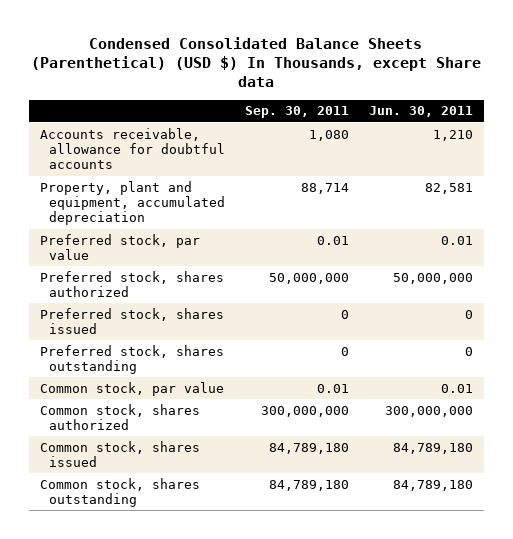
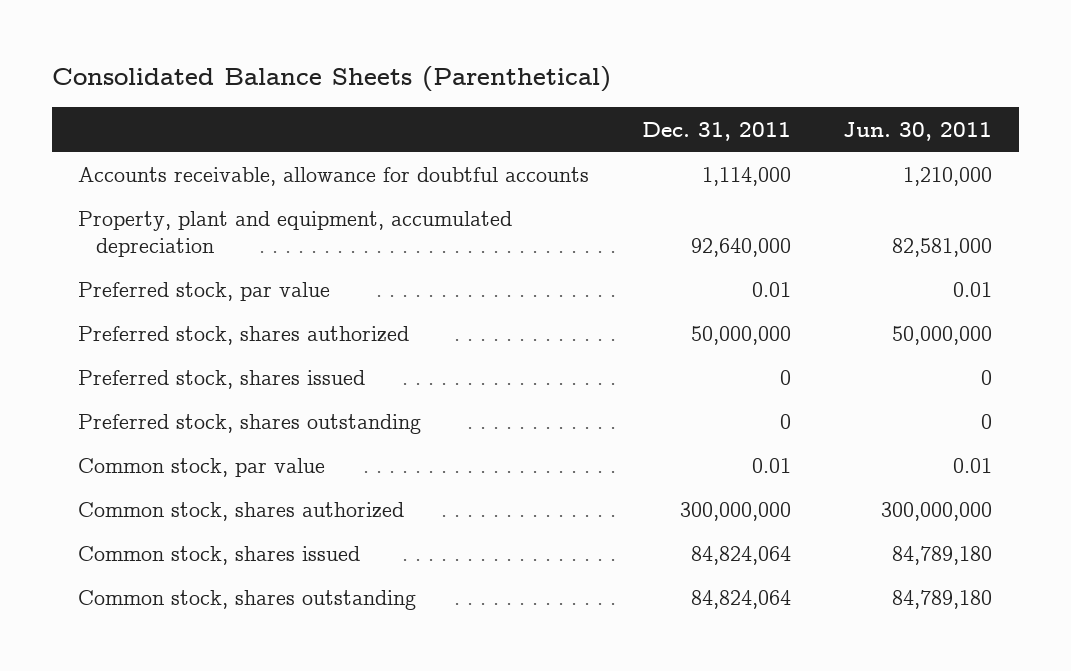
[31,36,482,88] Condensed Consolidated Balance Sheets (Parenthetical) (USD $) In Thousands, except Share data -> [51,66,611,93] Consolidated Balance Sheets (Parenthetical)
[245,106,350,119] Sep. 30, 2011 -> none
none -> [641,121,791,141] Dec. 31, 2011
[433,129,474,141] 1,210 -> [903,166,993,186] 1,210,000
[425,182,474,194] 82,581 -> [892,237,993,257] 82,581,000

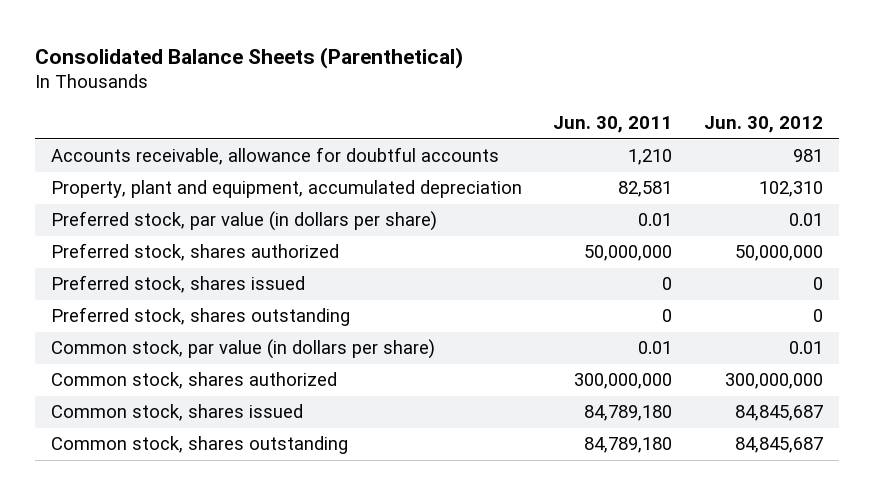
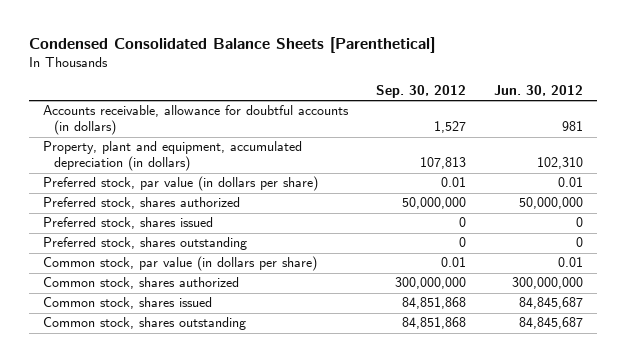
[34,46,463,69] Consolidated Balance Sheets (Parenthetical) -> [28,37,435,54] Condensed Consolidated Balance Sheets [Parenthetical]
[553,116,673,134] Jun. 30, 2011 -> none
none -> [375,84,466,98] Sep. 30, 2012
[50,147,499,166] Accounts receivable, allowance for doubtful accounts -> [42,105,349,136] Accounts receivable, allowance for doubtful accounts (in dollars)
[50,180,522,199] Property, plant and equipment, accumulated depreciation -> [42,141,302,172] Property, plant and equipment, accumulated depreciation (in dollars)

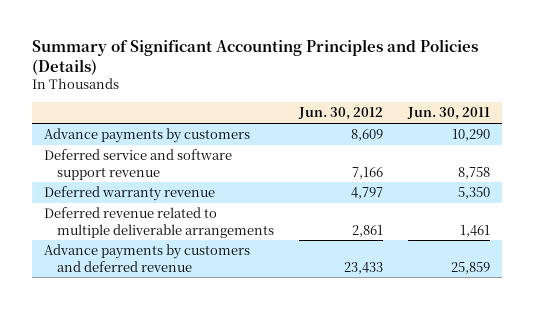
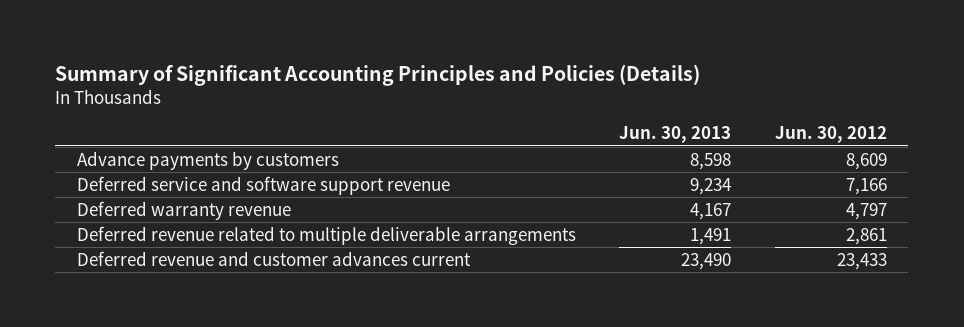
[406,107,490,121] Jun. 30, 2011 -> none
none -> [619,126,732,144] Jun. 30, 2013
[44,244,251,272] Advance payments by customers and deferred revenue -> [76,250,471,266] Deferred revenue and customer advances current

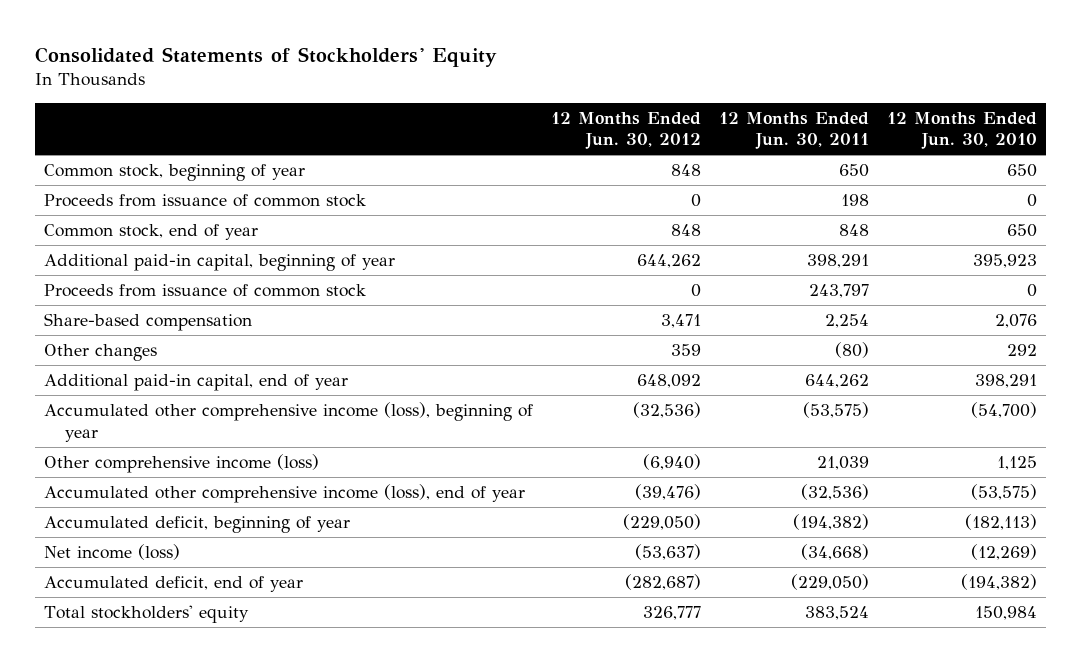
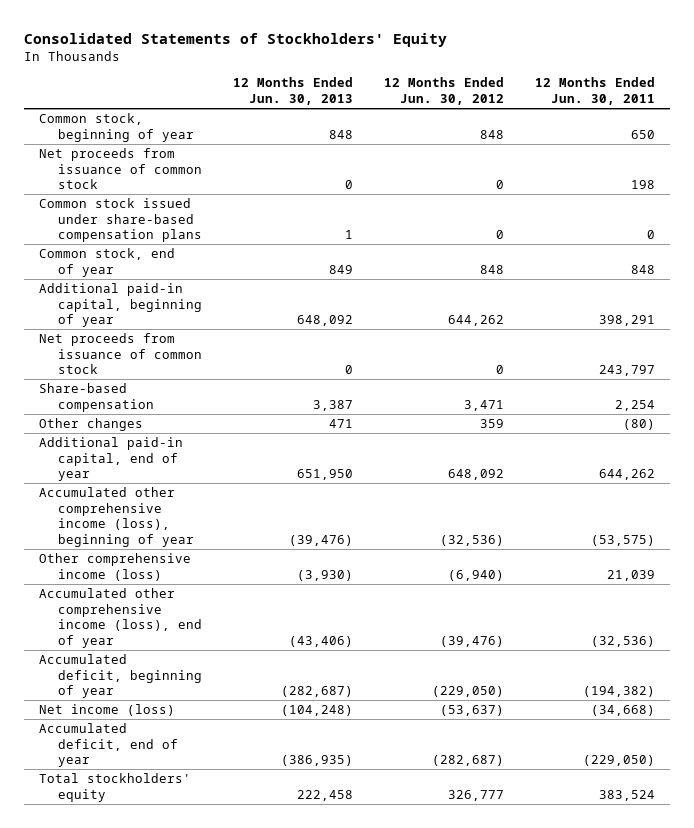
[886,111,1037,150] 12 Months Ended Jun. 30, 2010 -> none
none -> [232,77,353,105] 12 Months Ended Jun. 30, 2013
[44,194,367,208] Proceeds from issuance of common stock -> [39,148,203,190] Net proceeds from issuance of common stock
none -> [39,198,203,243] Common stock issued under share-based compensation plans
[44,284,367,298] Proceeds from issuance of common stock -> [39,333,203,375] Net proceeds from issuance of common stock

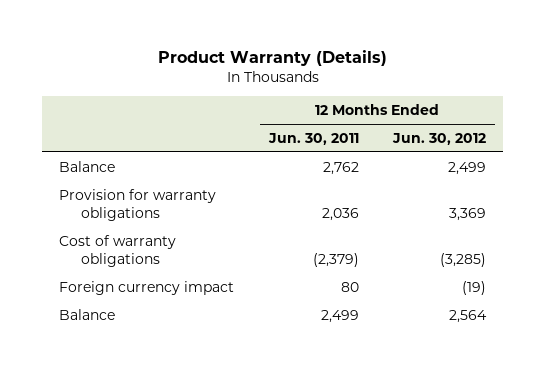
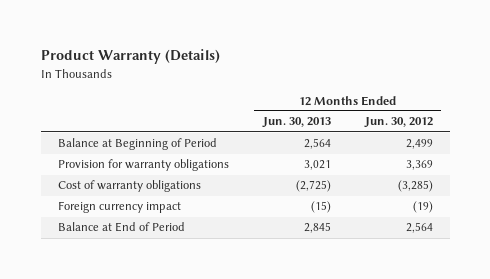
[267,132,359,145] Jun. 30, 2011 -> none
none -> [261,117,331,129] Jun. 30, 2013
[59,160,116,172] Balance -> [57,138,217,151] Balance at Beginning of Period
[59,308,116,320] Balance -> [57,222,185,233] Balance at End of Period

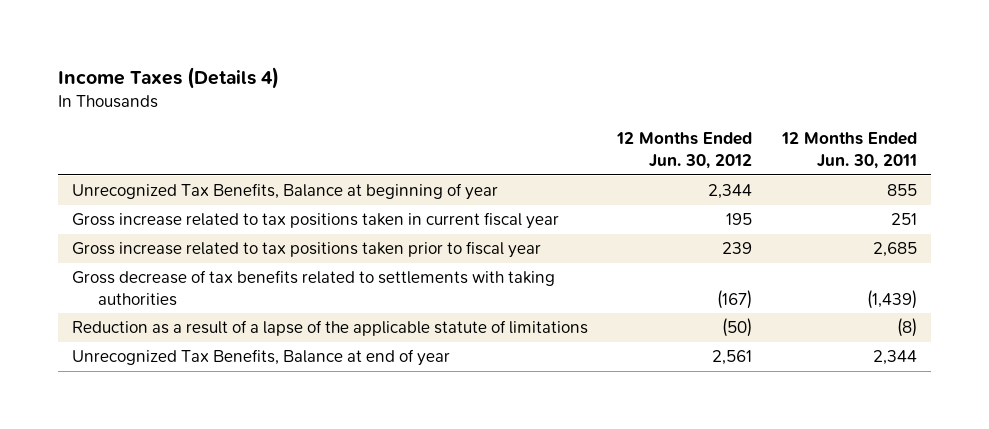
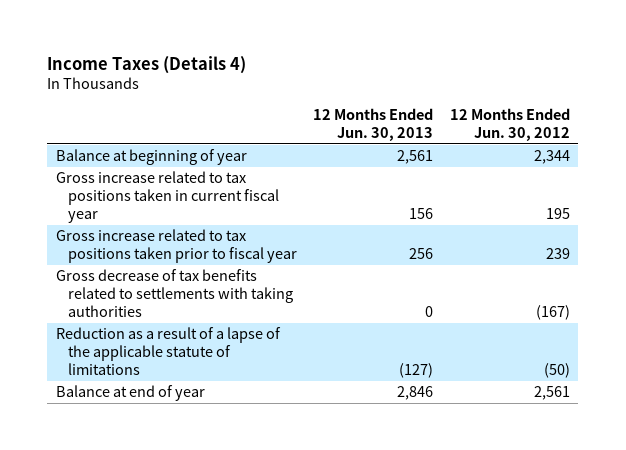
[780,132,917,170] 12 Months Ended Jun. 30, 2011 -> none
none -> [313,107,434,141] 12 Months Ended Jun. 30, 2013
[72,183,499,201] Unrecognized Tax Benefits, Balance at beginning of year -> [55,149,247,166] Balance at beginning of year
[72,349,451,367] Unrecognized Tax Benefits, Balance at end of year -> [55,385,205,402] Balance at end of year

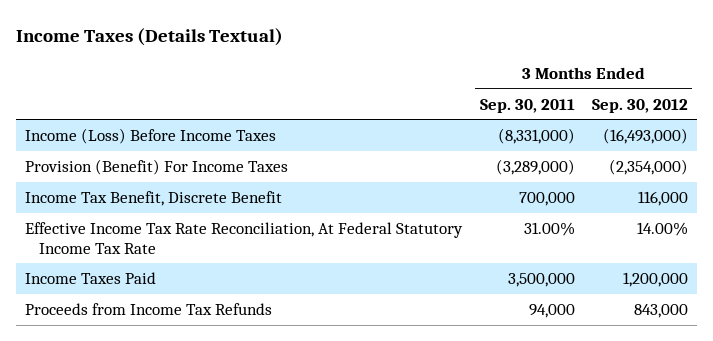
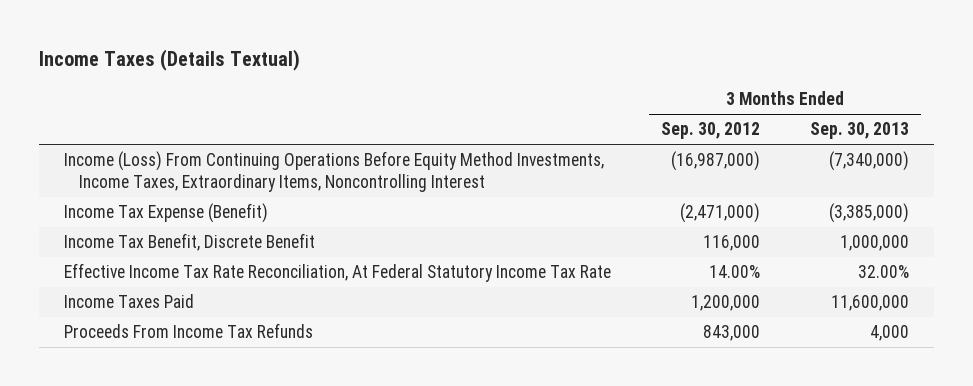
[479,98,575,113] Sep. 30, 2011 -> none
none -> [809,122,909,140] Sep. 30, 2013
[25,127,277,144] Income (Loss) Before Income Taxes -> [64,151,605,193] Income (Loss) From Continuing Operations Before Equity Method Investments, Income Taxes, Extraordinary Items, Noncontrolling Interest
[603,127,689,144] (16,493,000) -> [671,151,761,172] (16,987,000)
[25,158,289,175] Provision (Benefit) For Income Taxes -> [64,203,269,224] Income Tax Expense (Benefit)
[609,158,689,175] (2,354,000) -> [680,203,761,224] (2,471,000)
[25,302,273,315] Proceeds from Income Tax Refunds -> [64,323,314,339] Proceeds From Income Tax Refunds

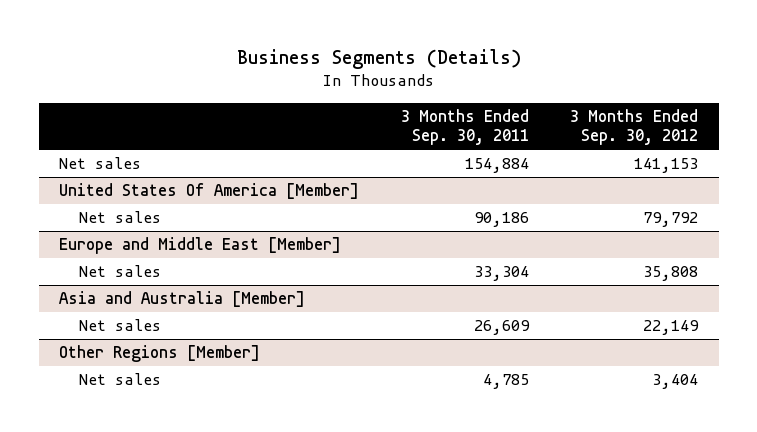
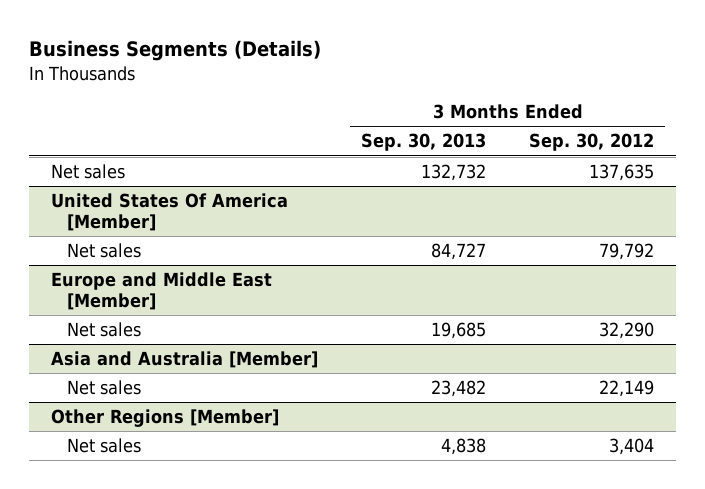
[400,109,529,146] 3 Months Ended Sep. 30, 2011 -> none
none -> [361,133,487,152] Sep. 30, 2013
[634,158,699,174] 141,153 -> [589,163,655,181] 137,635
[643,266,699,282] 35,808 -> [599,321,655,339] 32,290

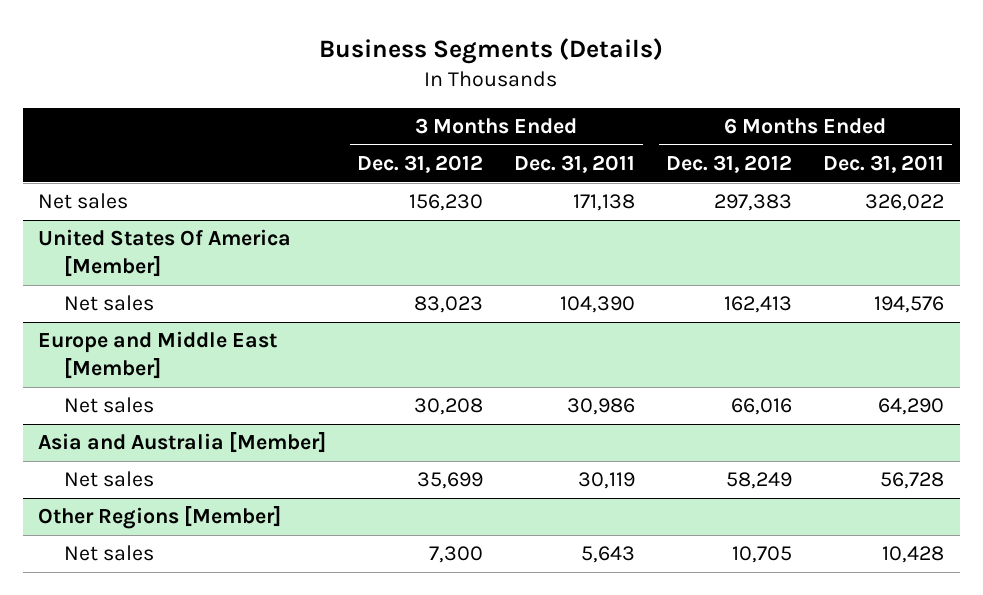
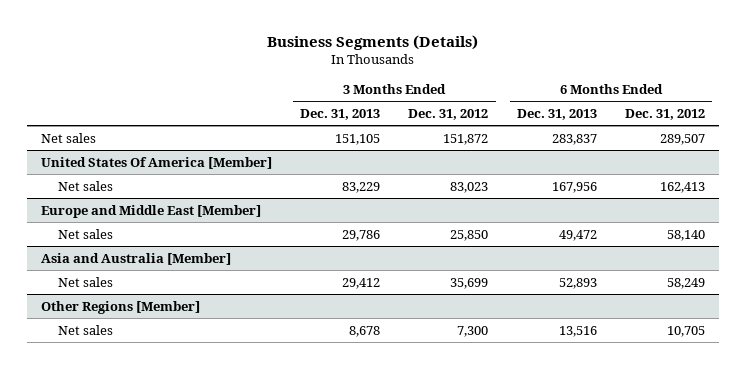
[514,154,636,173] Dec. 31, 2011 -> none
[823,154,945,173] Dec. 31, 2011 -> none
none -> [300,109,381,121] Dec. 31, 2013
none -> [516,109,597,121] Dec. 31, 2013
[409,194,484,212] 156,230 -> [443,133,489,145] 151,872
[714,194,793,212] 297,383 -> [659,133,705,145] 289,507
[414,398,484,416] 30,208 -> [450,229,489,241] 25,850
[731,398,793,416] 66,016 -> [666,229,705,241] 58,140

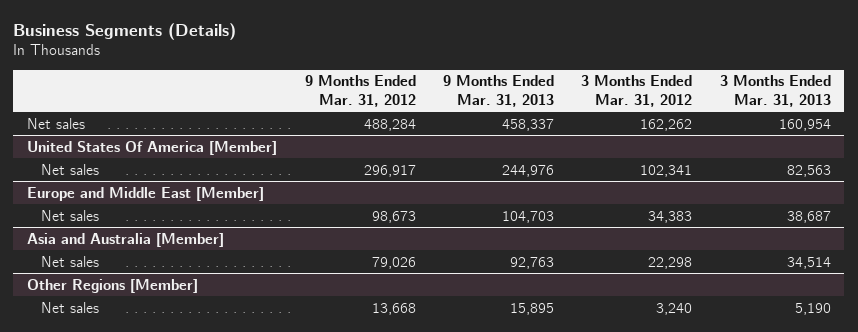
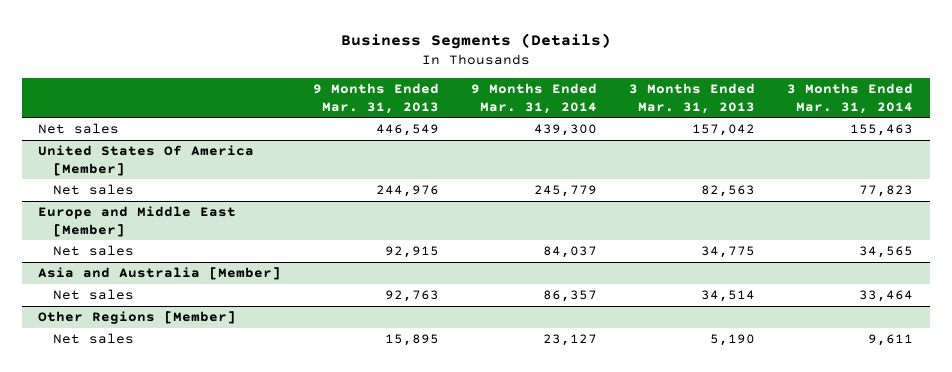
[304,75,416,107] 9 Months Ended Mar. 31, 2012 -> none
[581,75,693,107] 3 Months Ended Mar. 31, 2012 -> none
none -> [471,83,598,114] 9 Months Ended Mar. 31, 2014
none -> [787,83,914,114] 3 Months Ended Mar. 31, 2014
[501,118,554,131] 458,337 -> [376,124,440,137] 446,549
[778,118,831,131] 160,954 -> [692,124,756,137] 157,042
[501,210,554,223] 104,703 -> [385,246,440,259] 92,915
[786,210,831,223] 38,687 -> [701,246,756,259] 34,775

